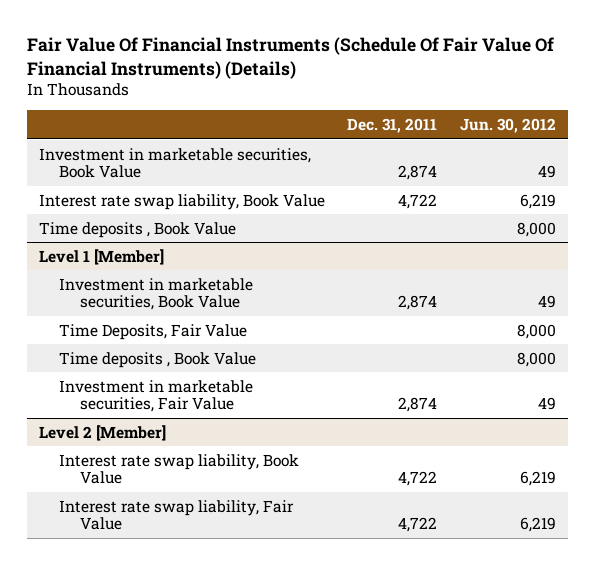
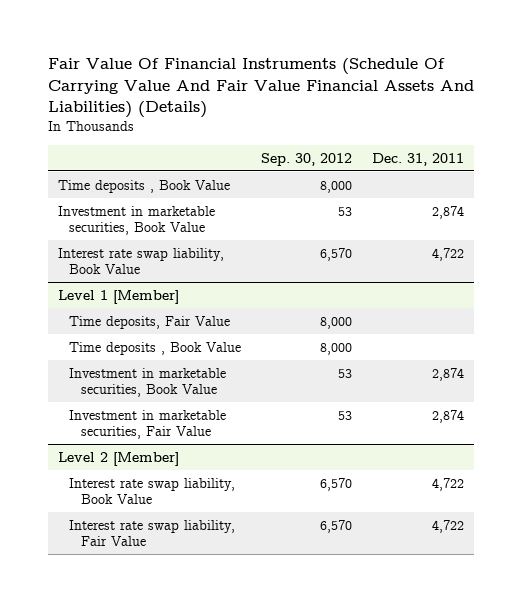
[27,36,555,79] Fair Value Of Financial Instruments (Schedule Of Fair Value Of Financial Instruments) (Details) -> [47,58,474,119] Fair Value Of Financial Instruments (Schedule Of Carrying Value And Fair Value Financial Assets And Liabilities) (Details)
[460,117,557,133] Jun. 30, 2012 -> none
none -> [261,152,353,166] Sep. 30, 2012
[38,221,236,238] Time deposits , Book Value -> [57,179,230,193] Time deposits , Book Value
[59,323,248,340] Time Deposits, Fair Value -> [69,315,231,329] Time deposits, Fair Value
[59,277,254,311] Investment in marketable securities, Book Value -> [69,367,227,397] Investment in marketable securities, Book Value

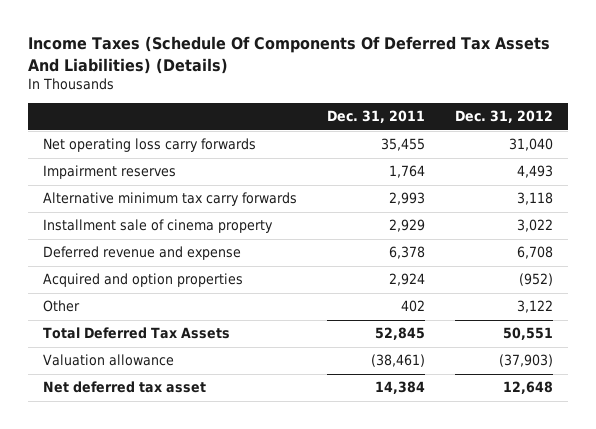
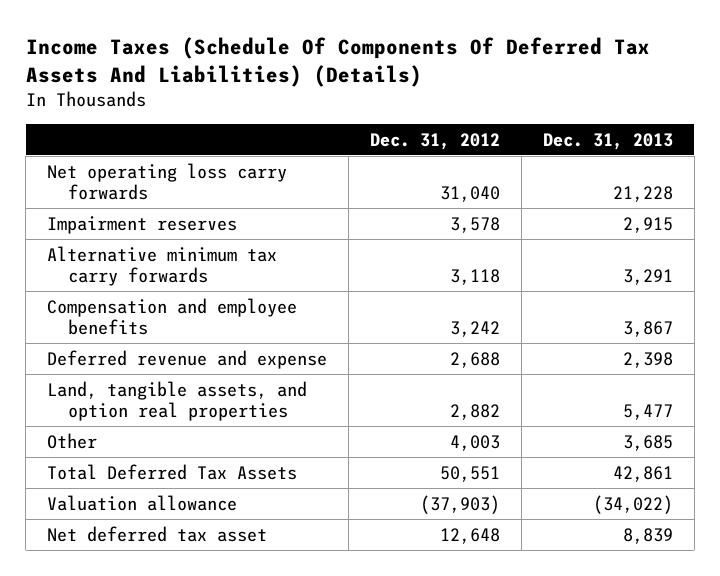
[326,110,425,124] Dec. 31, 2011 -> none
none -> [542,132,673,150] Dec. 31, 2013
[516,165,553,179] 4,493 -> [449,216,500,233] 3,578
[42,219,273,234] Installment sale of cinema property -> none
[42,273,243,288] Acquired and option properties -> none
none -> [47,297,298,336] Compensation and employee benefits
[516,246,553,260] 6,708 -> [449,351,500,368] 2,688
none -> [47,380,308,422] Land, tangible assets, and option real properties
[516,300,553,314] 3,122 -> [449,434,500,451] 4,003

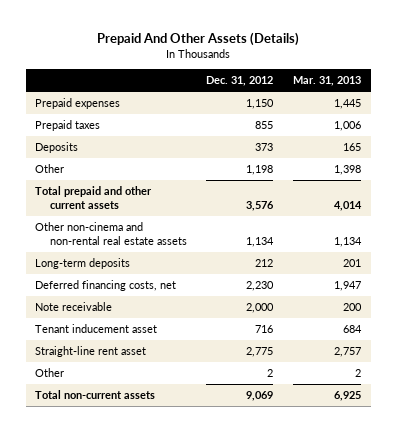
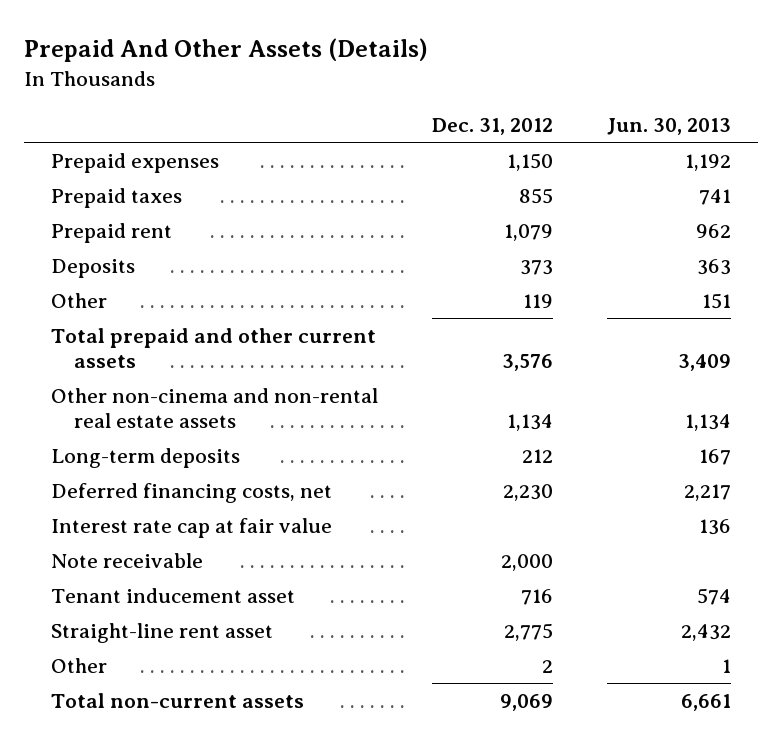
[292,76,361,87] Mar. 31, 2013 -> none
none -> [606,117,731,135] Jun. 30, 2013
none -> [51,222,173,243] Prepaid rent
[246,165,274,176] 1,198 -> [523,293,554,308] 119
none -> [51,517,333,538] Interest rate cap at fair value

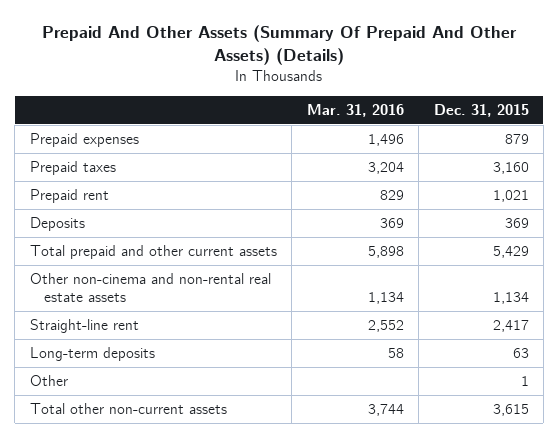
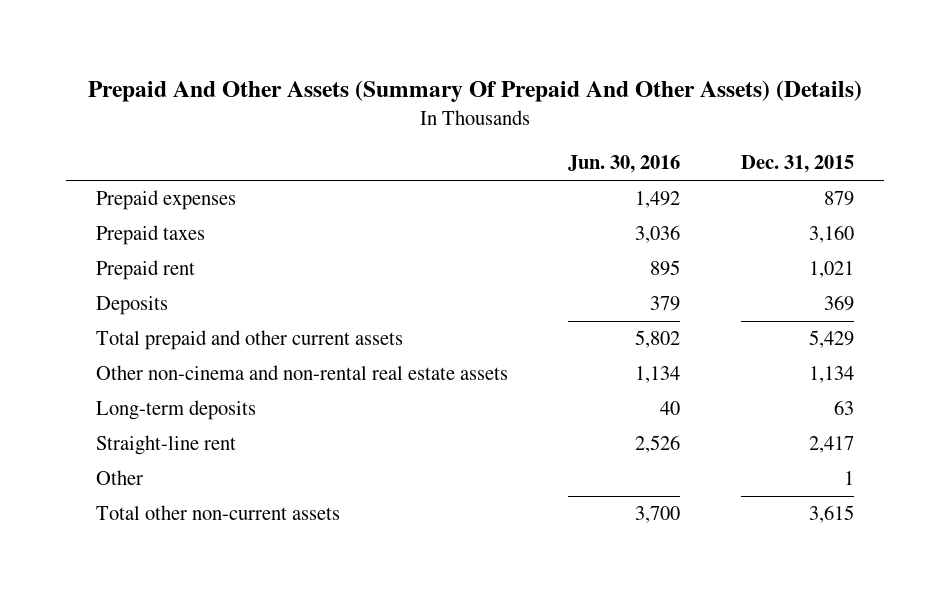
[306,104,404,118] Mar. 31, 2016 -> none
none -> [568,155,681,174] Jun. 30, 2016
[29,318,139,333] Straight-line rent -> [95,435,236,456] Straight-line rent

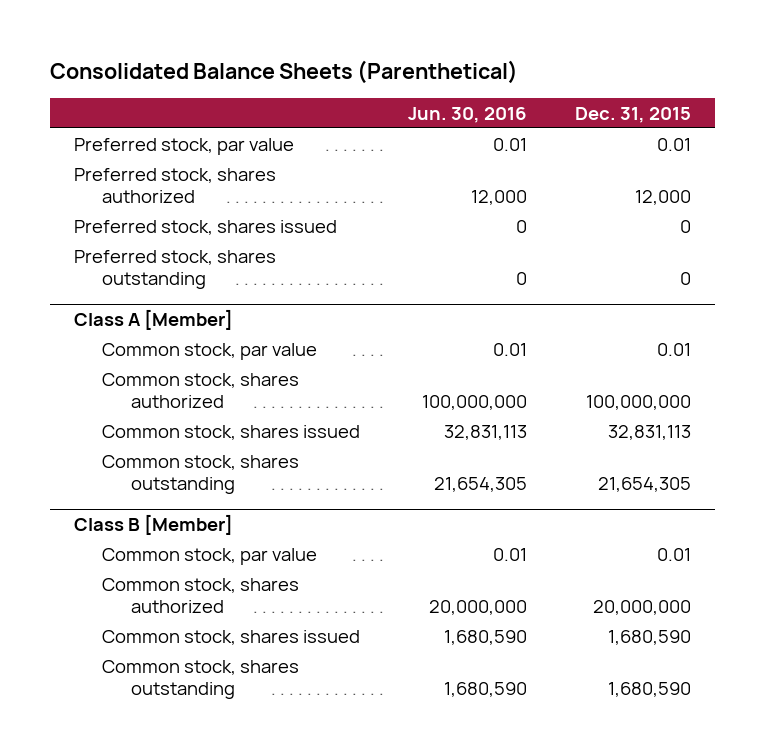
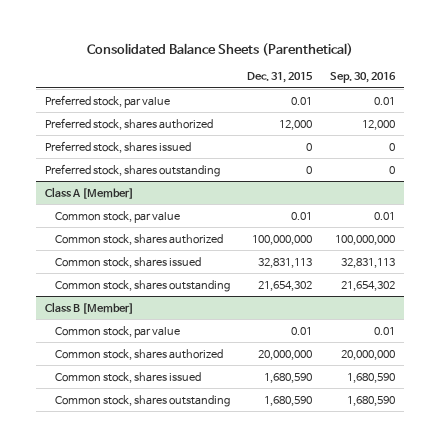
[408,106,528,123] Jun. 30, 2016 -> none
none -> [330,72,397,84] Sep. 30, 2016
[598,476,692,492] 21,654,305 -> [258,280,313,291] 21,654,302

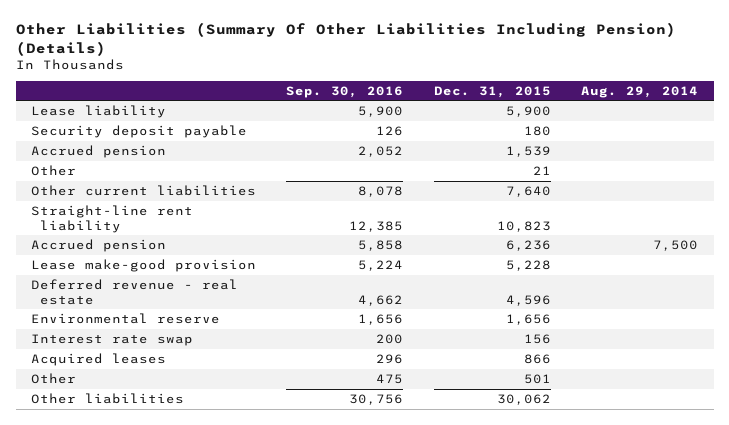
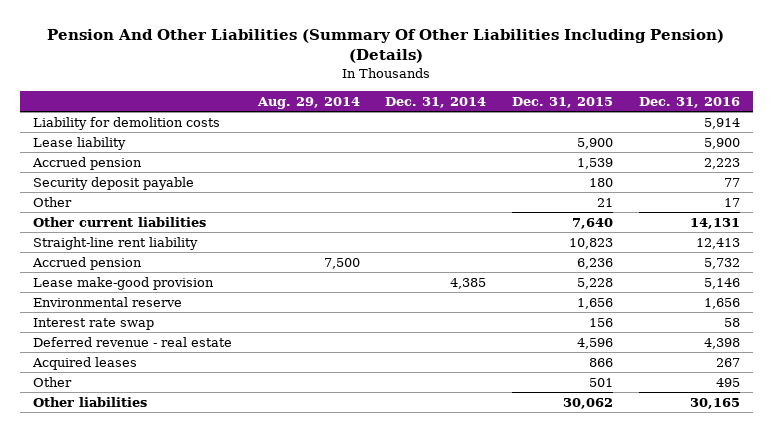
[15,22,676,56] Other Liabilities (Summary Of Other Liabilities Including Pension) (Details) -> [47,29,725,64] Pension And Other Liabilities (Summary Of Other Liabilities Including Pension) (Details)
[286,85,404,98] Sep. 30, 2016 -> none
none -> [385,96,487,108] Dec. 31, 2014
none -> [638,96,740,108] Dec. 31, 2016
none -> [33,116,221,130] Liability for demolition costs
[30,125,247,139] Security deposit payable -> [33,176,195,190] Security deposit payable
[30,279,238,305] Deferred revenue - real estate -> [33,336,233,347] Deferred revenue - real estate

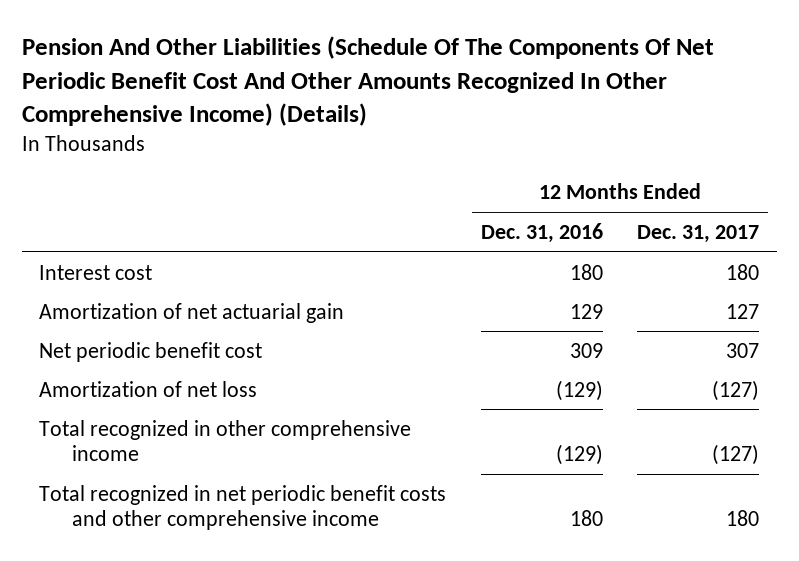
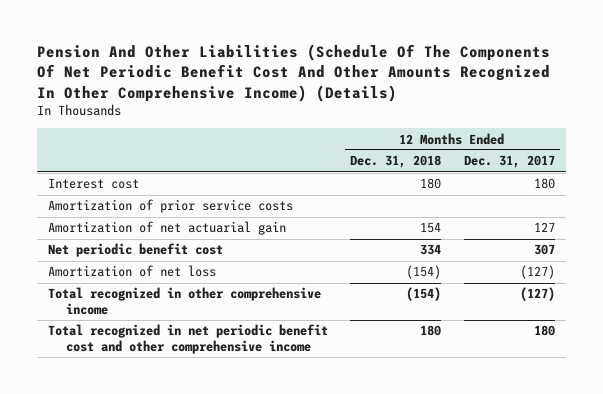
[480,222,603,243] Dec. 31, 2016 -> none
none -> [350,155,442,169] Dec. 31, 2018
none -> [47,199,293,214] Amortization of prior service costs
[39,484,447,531] Total recognized in net periodic benefit costs and other comprehensive income -> [47,324,328,354] Total recognized in net periodic benefit cost and other comprehensive income

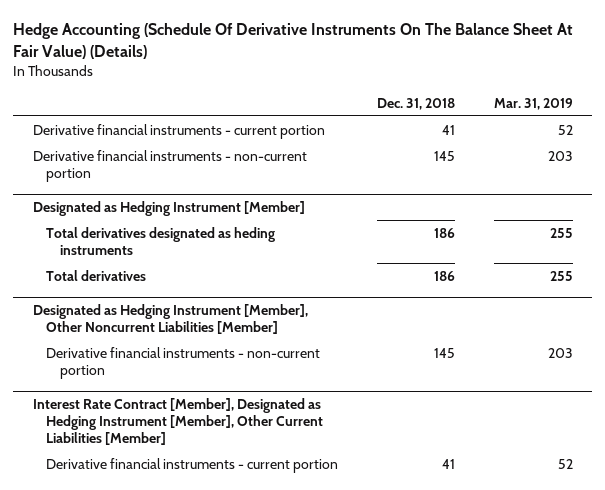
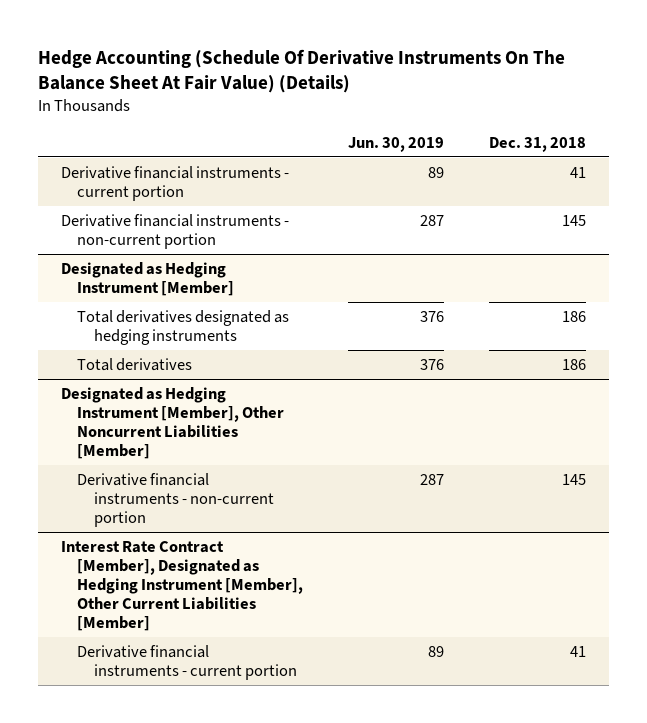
[493,97,573,110] Mar. 31, 2019 -> none
none -> [348,136,445,152] Jun. 30, 2019
[46,226,276,255] Total derivatives designated as heding instruments -> [77,309,290,345] Total derivatives designated as hedging instruments

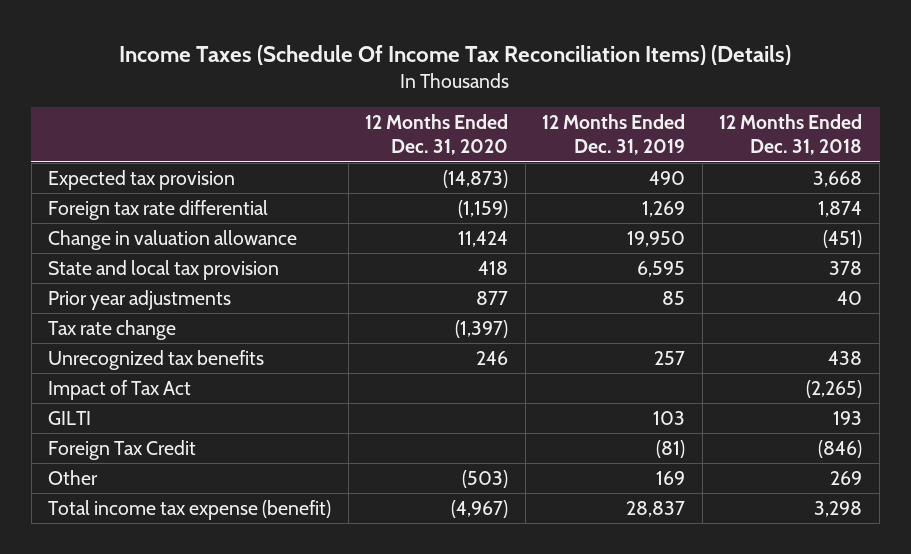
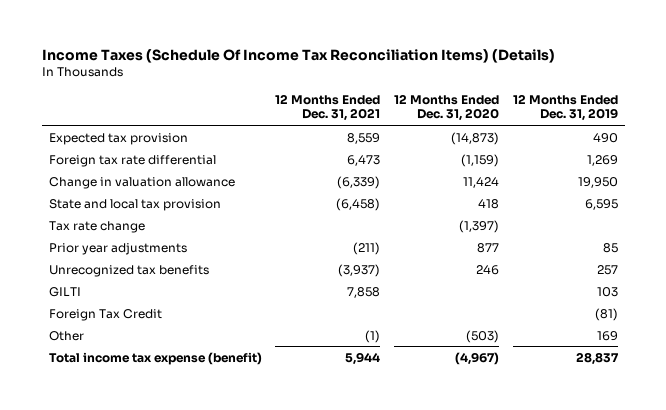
[719,114,863,156] 12 Months Ended Dec. 31, 2018 -> none
none -> [275,93,381,122] 12 Months Ended Dec. 31, 2021
[48,290,232,311] Prior year adjustments -> [48,242,187,255] Prior year adjustments
[48,380,192,401] Impact of Tax Act -> none

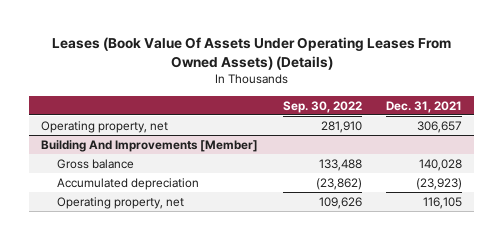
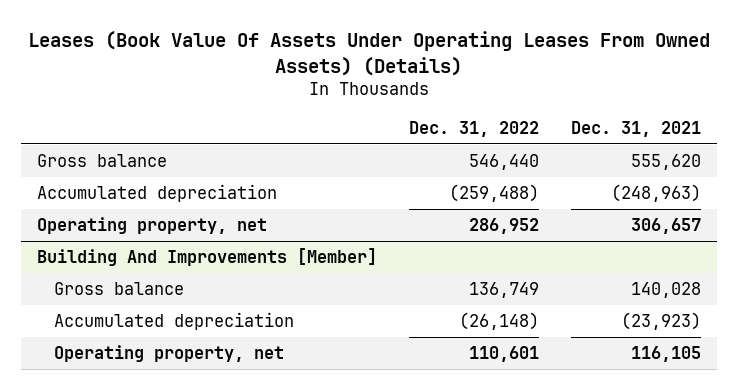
[282,100,362,113] Sep. 30, 2022 -> none
none -> [409,120,540,137] Dec. 31, 2022
none -> [37,154,168,168] Gross balance
none -> [37,184,278,203] Accumulated depreciation

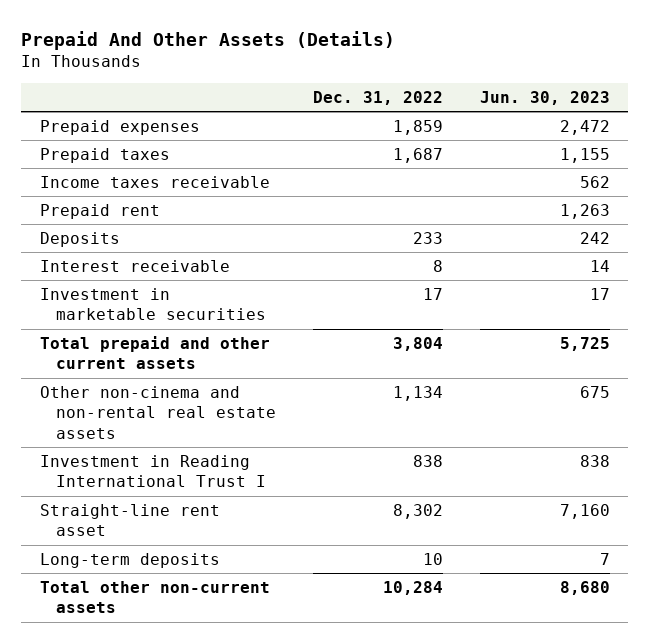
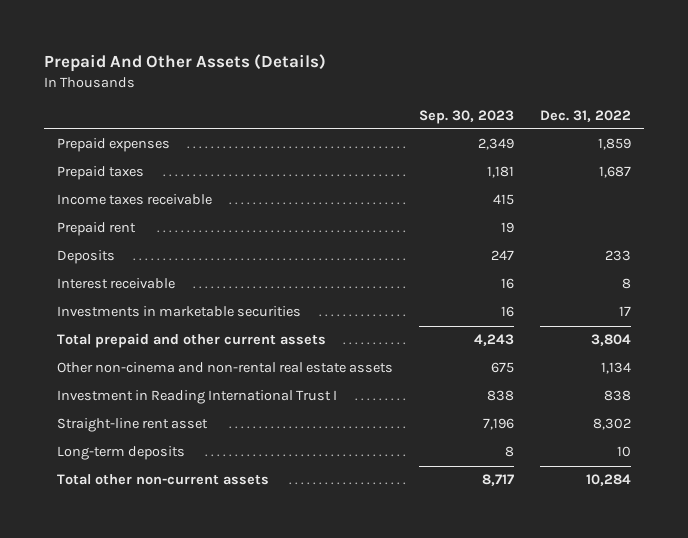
[479,90,610,105] Jun. 30, 2023 -> none
none -> [418,109,514,124] Sep. 30, 2023
[39,287,267,321] Investment in marketable securities -> [57,306,302,318] Investments in marketable securities

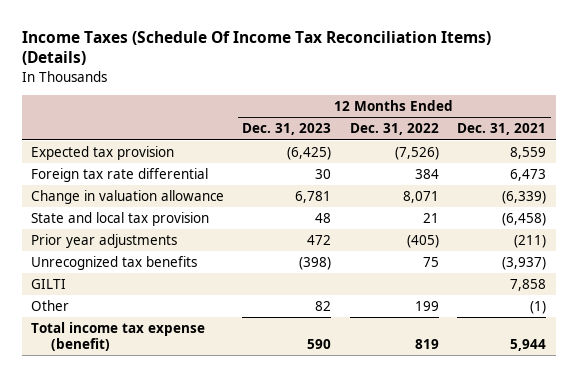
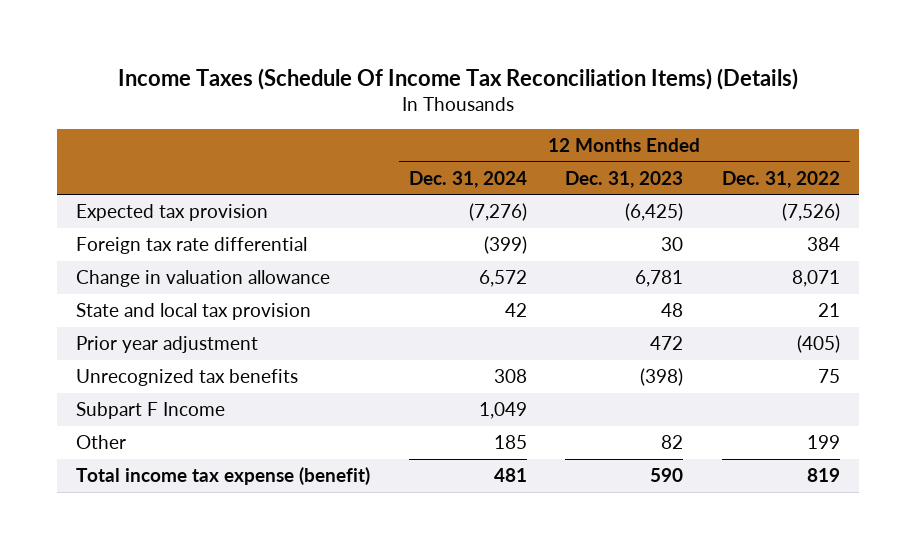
[457,123,547,136] Dec. 31, 2021 -> none
none -> [408,170,527,188] Dec. 31, 2024
[31,233,178,248] Prior year adjustments -> [76,335,259,353] Prior year adjustment
[31,278,67,289] GILTI -> none
none -> [76,401,226,419] Subpart F Income

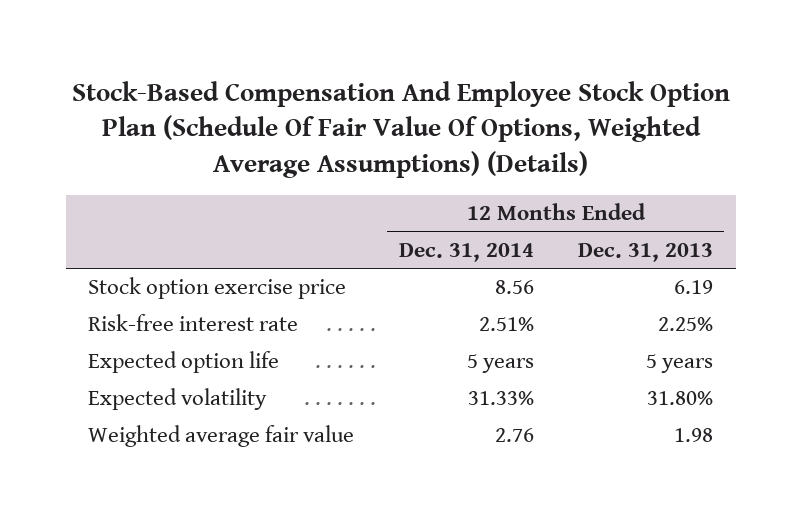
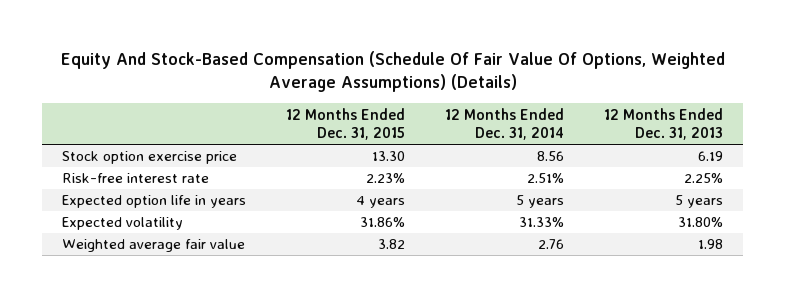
[71,81,730,178] Stock-Based Compensation And Employee Stock Option Plan (Schedule Of Fair Value Of Options, Weighted Average Assumptions) (Details) -> [60,51,725,93] Equity And Stock-Based Compensation (Schedule Of Fair Value Of Options, Weighted Average Assumptions) (Details)
none -> [286,107,406,141] 12 Months Ended Dec. 31, 2015
[87,351,279,374] Expected option life -> [62,195,247,209] Expected option life in years

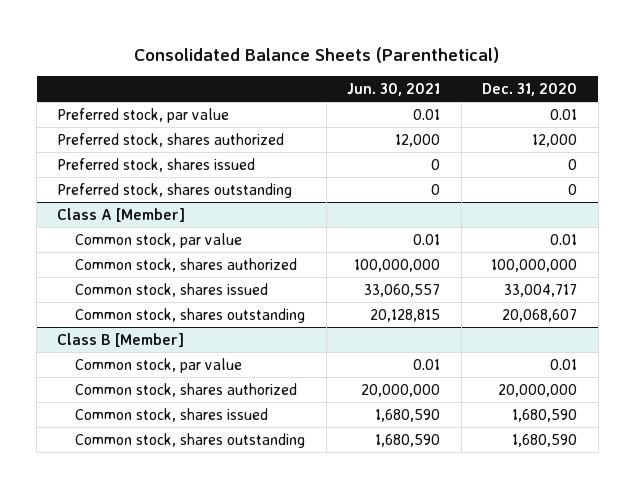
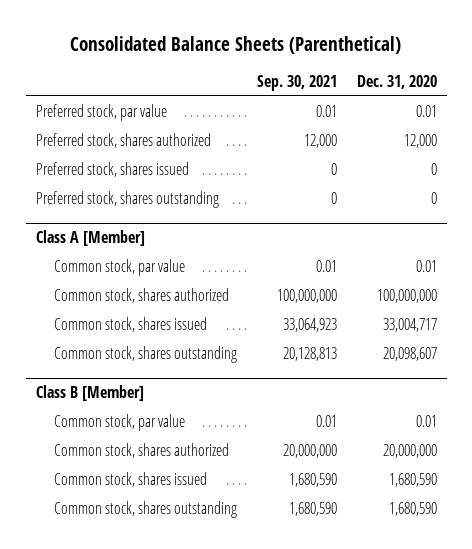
[347,83,441,97] Jun. 30, 2021 -> none
none -> [256,75,337,92] Sep. 30, 2021
[502,308,578,322] 20,068,607 -> [382,347,437,362] 20,098,607

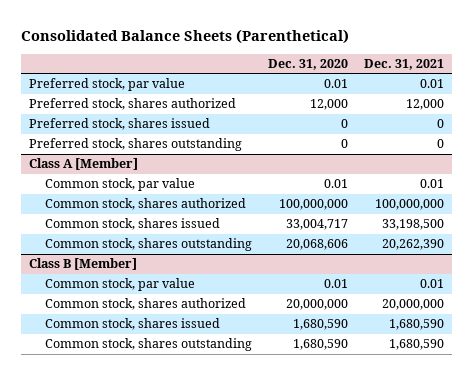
[256,75,337,92] Sep. 30, 2021 -> none
none -> [363,59,444,71] Dec. 31, 2021
[382,347,437,362] 20,098,607 -> [285,239,348,251] 20,068,606

